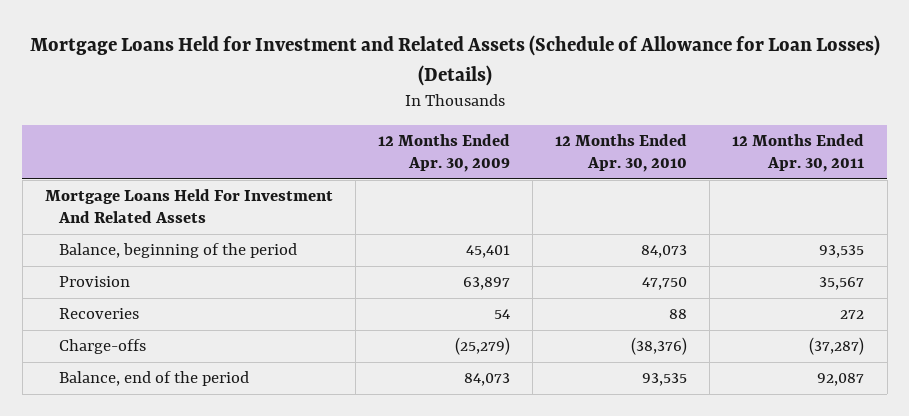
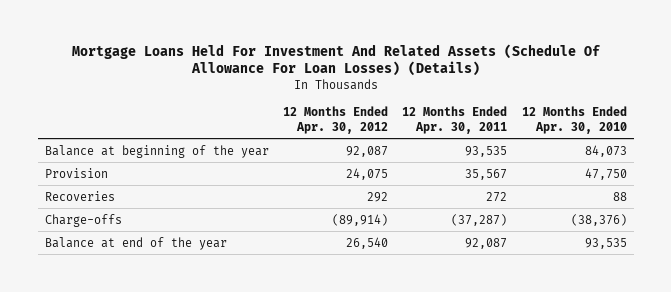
[29,35,880,86] Mortgage Loans Held for Investment and Related Assets (Schedule of Allowance for Loan Losses) (Details) -> [71,43,600,77] Mortgage Loans Held For Investment And Related Assets (Schedule Of Allowance For Loan Losses) (Details)
[378,134,511,173] 12 Months Ended Apr. 30, 2009 -> none
none -> [283,105,389,134] 12 Months Ended Apr. 30, 2012
[44,189,333,224] Mortgage Loans Held For Investment And Related Assets -> none
[58,243,297,259] Balance, beginning of the period -> [44,144,269,158] Balance at beginning of the year
[58,371,249,387] Balance, end of the period -> [44,236,227,250] Balance at end of the year

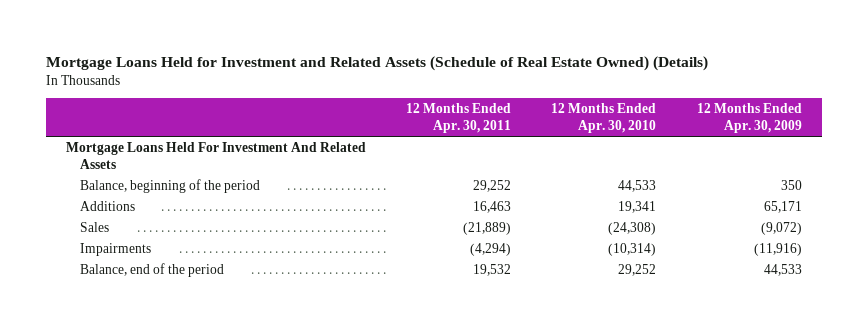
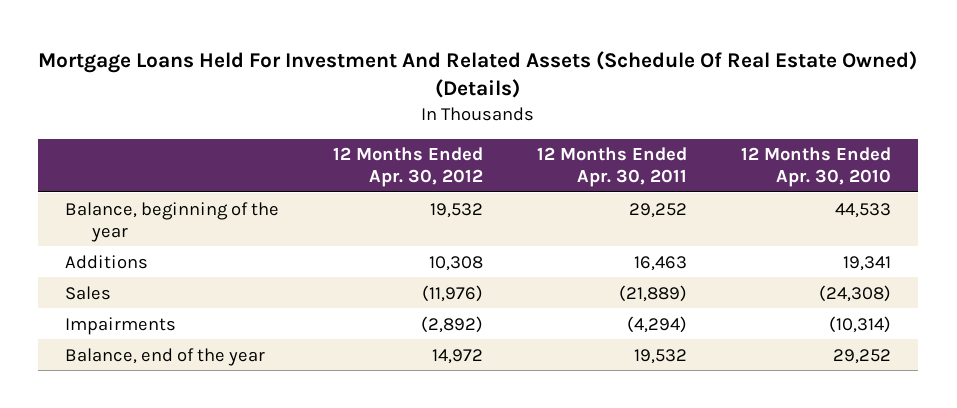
[45,55,708,71] Mortgage Loans Held for Investment and Related Assets (Schedule of Real Estate Owned) (Details) -> [38,50,918,99] Mortgage Loans Held For Investment And Related Assets (Schedule Of Real Estate Owned) (Details)
[696,102,802,134] 12 Months Ended Apr. 30, 2009 -> none
none -> [333,147,484,188] 12 Months Ended Apr. 30, 2012
[65,141,366,169] Mortgage Loans Held For Investment And Related Assets -> none
[79,178,260,193] Balance, beginning of the period -> [65,201,280,242] Balance, beginning of the year
[79,262,224,277] Balance, end of the period -> [65,347,266,366] Balance, end of the year

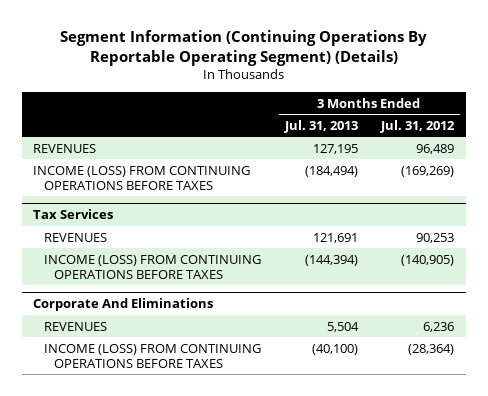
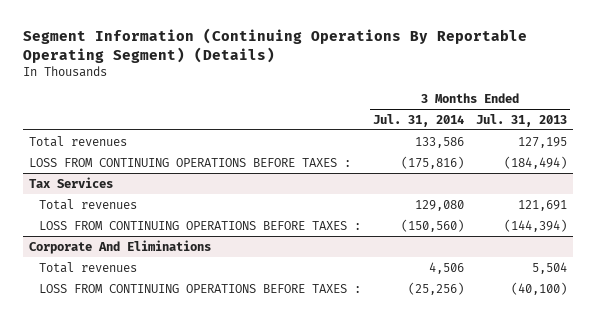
[380,119,456,133] Jul. 31, 2012 -> none
none -> [372,113,464,127] Jul. 31, 2014
[33,143,97,153] REVENUES -> [28,135,127,147] Total revenues
[33,165,251,190] INCOME (LOSS) FROM CONTINUING OPERATIONS BEFORE TAXES -> [28,157,351,167] LOSS FROM CONTINUING OPERATIONS BEFORE TAXES :
[43,232,107,242] REVENUES -> [38,198,137,210] Total revenues
[43,254,261,279] INCOME (LOSS) FROM CONTINUING OPERATIONS BEFORE TAXES -> [38,220,361,230] LOSS FROM CONTINUING OPERATIONS BEFORE TAXES :
[43,321,107,331] REVENUES -> [38,261,137,273] Total revenues
[43,343,261,368] INCOME (LOSS) FROM CONTINUING OPERATIONS BEFORE TAXES -> [38,283,361,293] LOSS FROM CONTINUING OPERATIONS BEFORE TAXES :

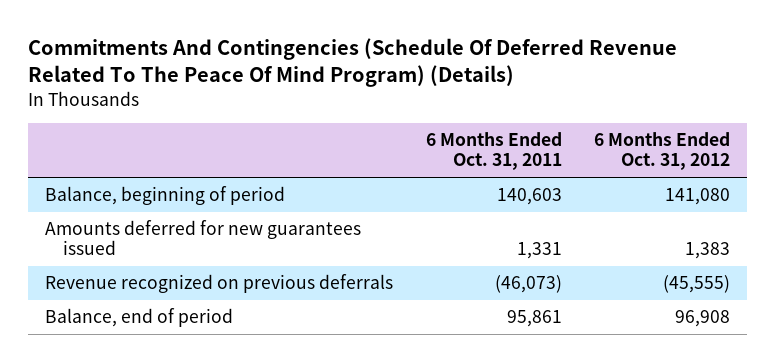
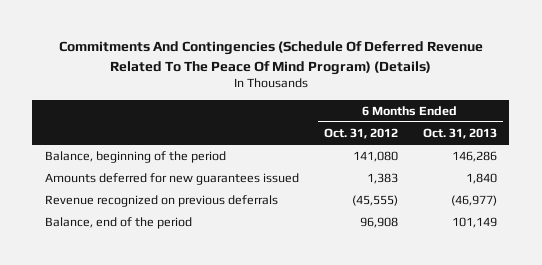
[425,132,562,171] 6 Months Ended Oct. 31, 2011 -> none
none -> [422,128,497,140] Oct. 31, 2013
[44,186,285,206] Balance, beginning of period -> [44,151,226,164] Balance, beginning of the period
[44,308,233,328] Balance, end of period -> [44,217,192,230] Balance, end of the period

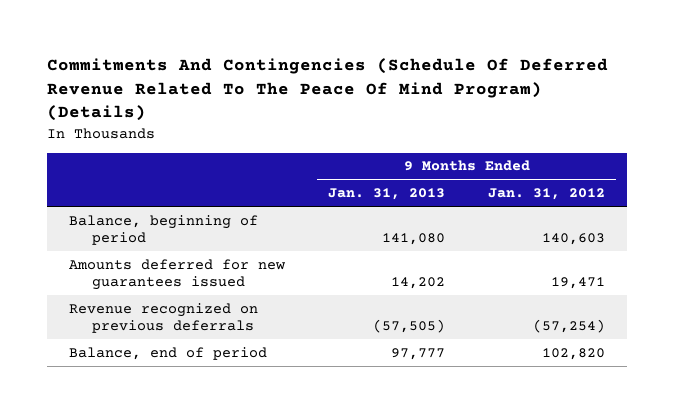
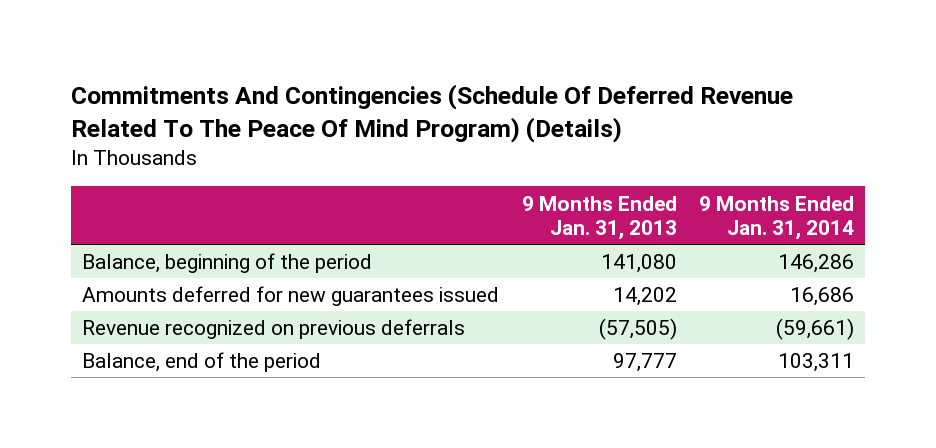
[488,188,606,201] Jan. 31, 2012 -> none
none -> [698,195,854,241] 9 Months Ended Jan. 31, 2014
[68,214,258,246] Balance, beginning of period -> [82,253,373,274] Balance, beginning of the period
[68,346,267,360] Balance, end of period -> [82,352,322,373] Balance, end of the period

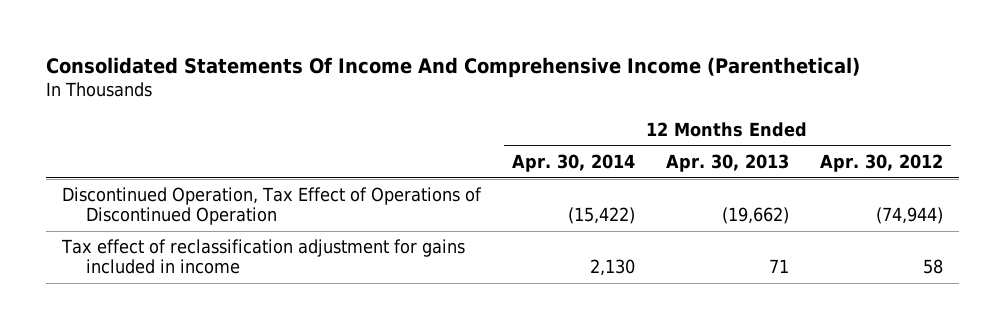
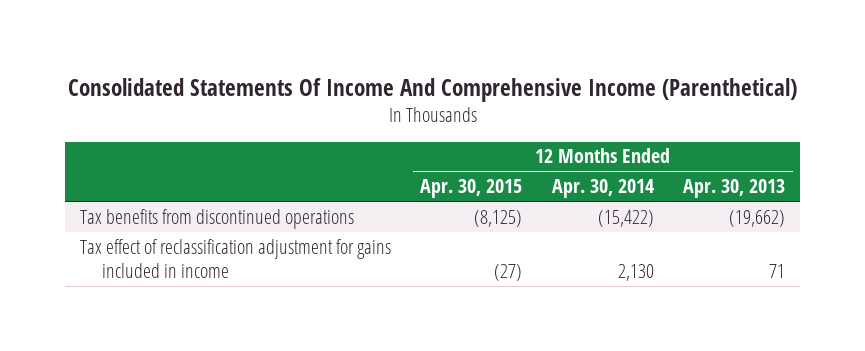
[820,154,944,173] Apr. 30, 2012 -> none
none -> [420,179,523,199] Apr. 30, 2015
[61,187,482,226] Discontinued Operation, Tax Effect of Operations of Discontinued Operation -> [79,208,354,229] Tax benefits from discontinued operations

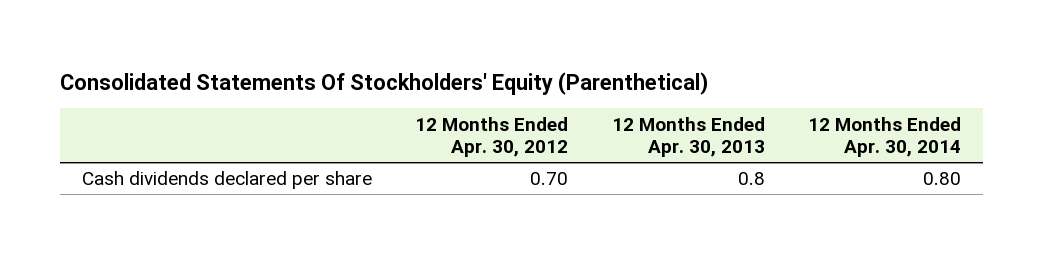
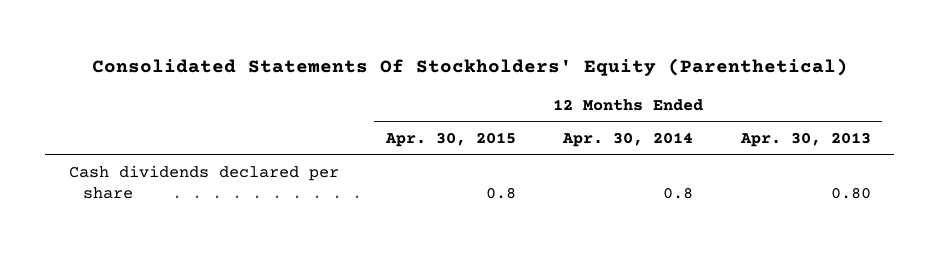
[415,116,569,158] 12 Months Ended Apr. 30, 2012 -> none
none -> [385,132,517,148] Apr. 30, 2015
[737,172,765,186] 0.8 -> [830,187,871,200] 0.80
[923,172,962,186] 0.80 -> [663,187,694,200] 0.8

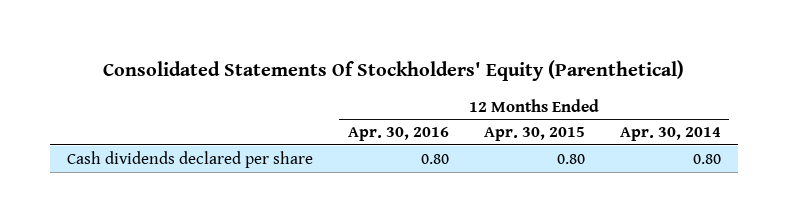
[739,132,871,148] Apr. 30, 2013 -> none
none -> [348,127,450,142] Apr. 30, 2016
[486,187,517,200] 0.8 -> [556,154,585,165] 0.80
[663,187,694,200] 0.8 -> [692,154,721,165] 0.80

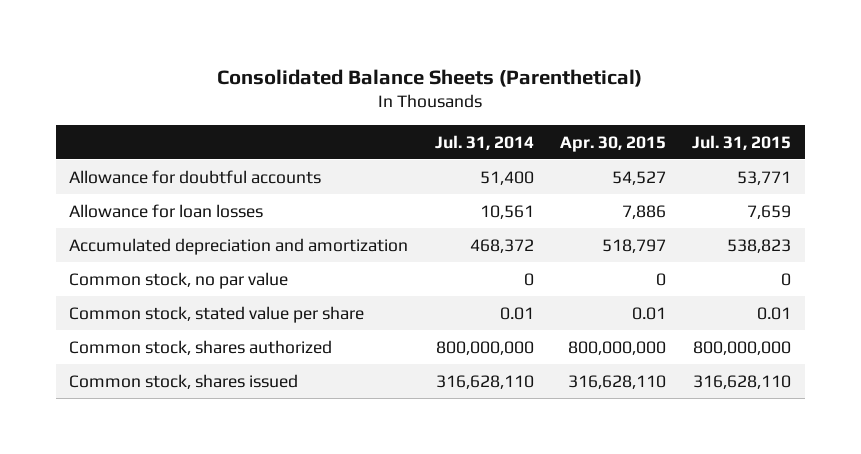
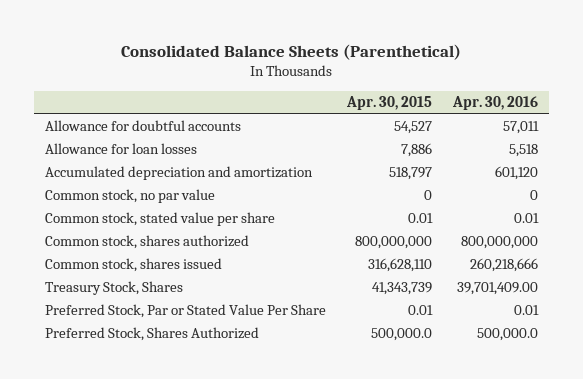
[434,134,534,150] Jul. 31, 2014 -> none
[692,134,792,150] Jul. 31, 2015 -> none
none -> [452,96,539,111] Apr. 30, 2016
none -> [44,281,183,296] Treasury Stock, Shares
none -> [44,304,326,319] Preferred Stock, Par or Stated Value Per Share
none -> [44,327,259,342] Preferred Stock, Shares Authorized

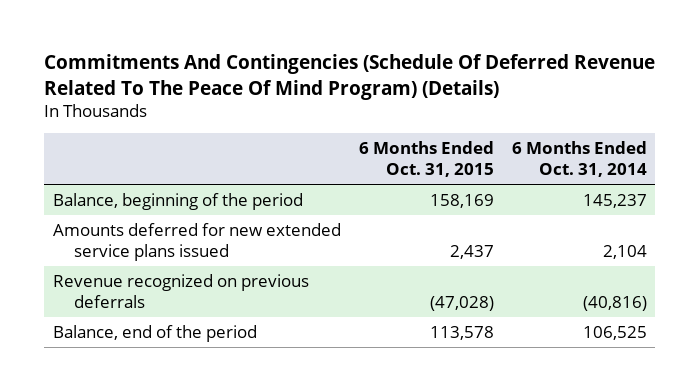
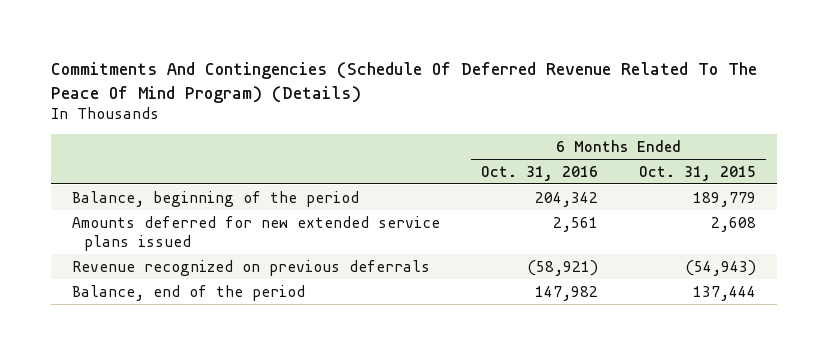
[511,140,647,177] 6 Months Ended Oct. 31, 2014 -> none
none -> [480,165,598,181] Oct. 31, 2016
[429,193,494,208] 158,169 -> [693,191,757,207] 189,779
[449,244,494,259] 2,437 -> [711,216,757,232] 2,608
[429,295,494,311] (47,028) -> [685,259,757,276] (54,943)
[429,325,494,340] 113,578 -> [693,285,757,301] 137,444

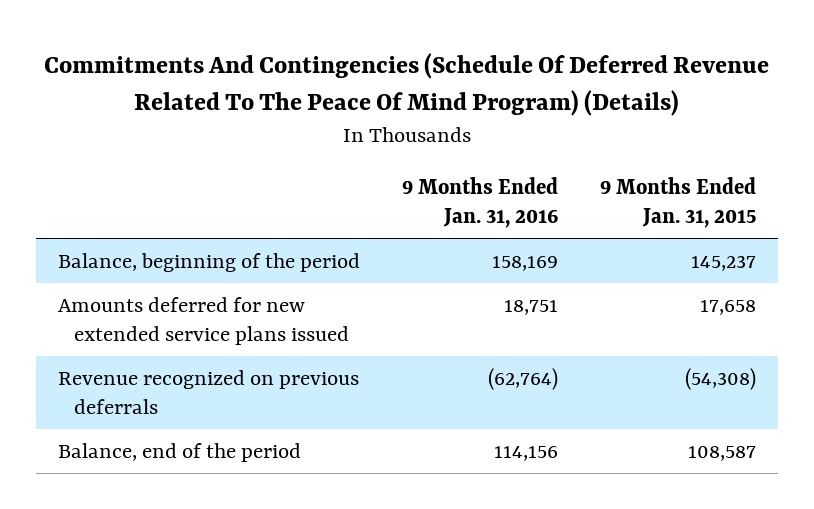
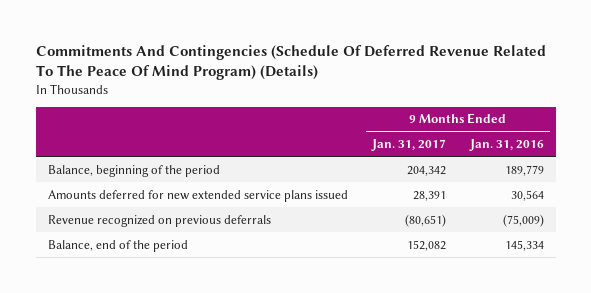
[600,177,757,229] 9 Months Ended Jan. 31, 2015 -> none
none -> [370,139,446,152] Jan. 31, 2017
[492,255,559,271] 158,169 -> [504,164,544,176] 189,779
[504,299,559,315] 18,751 -> [510,189,544,201] 30,564
[488,367,559,390] (62,764) -> [502,213,544,227] (75,009)
[494,445,559,461] 114,156 -> [504,239,544,251] 145,334

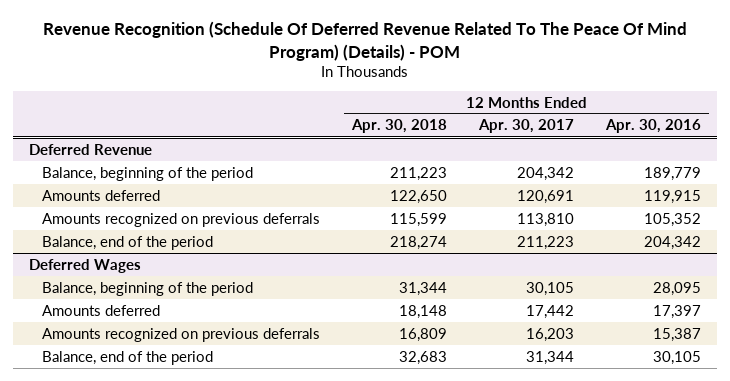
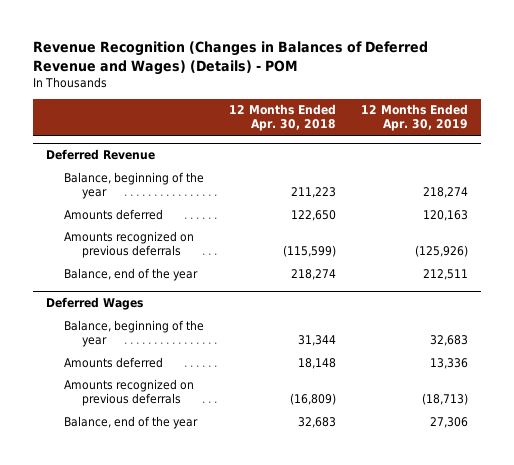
[43,21,688,61] Revenue Recognition (Schedule Of Deferred Revenue Related To The Peace Of Mind Program) (Details) - POM -> [33,41,429,75] Revenue Recognition (Changes in Balances of Deferred Revenue and Wages) (Details) - POM
[478,119,575,134] Apr. 30, 2017 -> none
[605,119,702,134] Apr. 30, 2016 -> none
none -> [361,104,469,132] 12 Months Ended Apr. 30, 2019
[42,166,254,181] Balance, beginning of the period -> [64,171,205,199] Balance, beginning of the year
[390,212,448,227] 115,599 -> [283,244,337,257] (115,599)
[42,235,214,250] Balance, end of the period -> [64,267,199,281] Balance, end of the year
[42,281,254,296] Balance, beginning of the period -> [64,319,205,347] Balance, beginning of the year
[399,327,448,342] 16,809 -> [290,392,337,405] (16,809)
[42,350,214,365] Balance, end of the period -> [64,415,199,429] Balance, end of the year

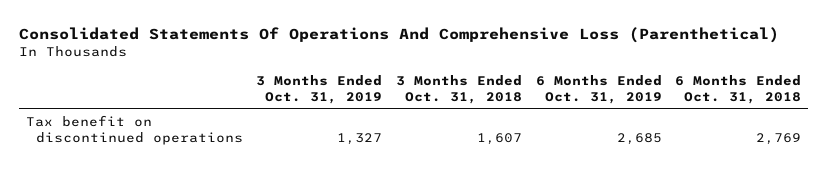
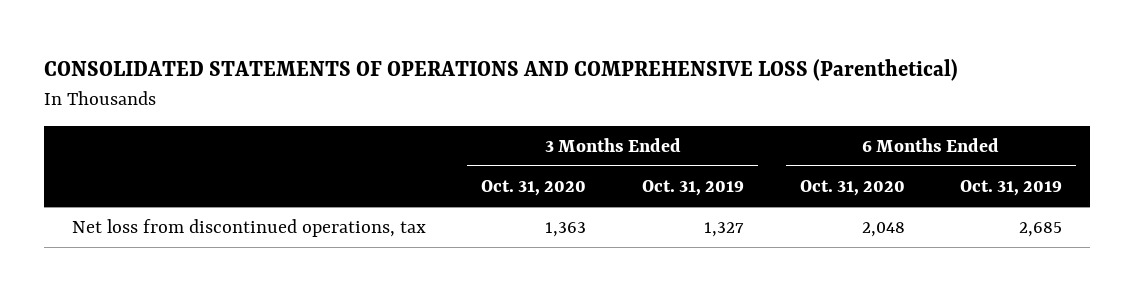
[19,27,780,44] Consolidated Statements Of Operations And Comprehensive Loss (Parenthetical) -> [43,59,958,82] CONSOLIDATED STATEMENTS OF OPERATIONS AND COMPREHENSIVE LOSS (Parenthetical)
[395,75,522,105] 3 Months Ended Oct. 31, 2018 -> none
[675,75,802,105] 6 Months Ended Oct. 31, 2018 -> none
none -> [481,179,587,196] Oct. 31, 2020
none -> [799,179,905,196] Oct. 31, 2020
[26,115,243,146] Tax benefit on discontinued operations -> [71,219,426,238] Net loss from discontinued operations, tax

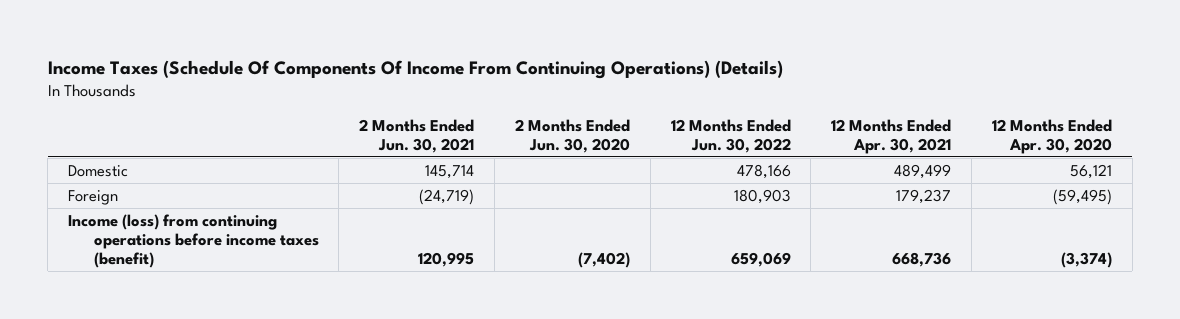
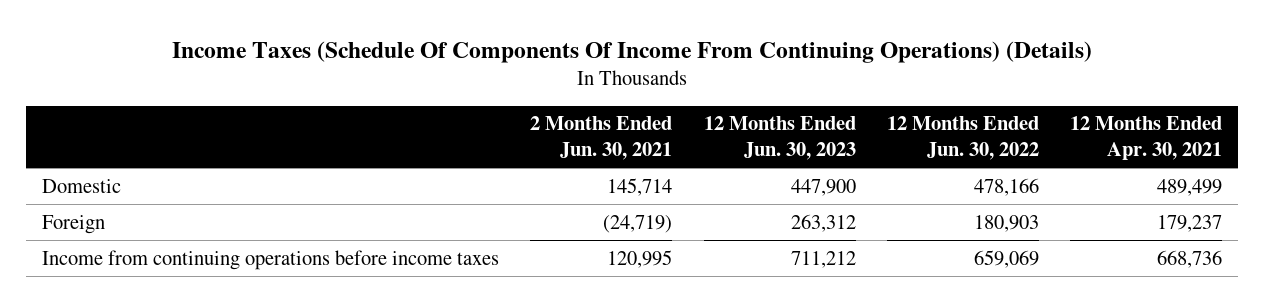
[514,118,630,153] 2 Months Ended Jun. 30, 2020 -> none
[992,118,1113,154] 12 Months Ended Apr. 30, 2020 -> none
none -> [703,116,856,160] 12 Months Ended Jun. 30, 2023
[68,213,319,269] Income (loss) from continuing operations before income taxes (benefit) -> [41,249,499,270] Income from continuing operations before income taxes

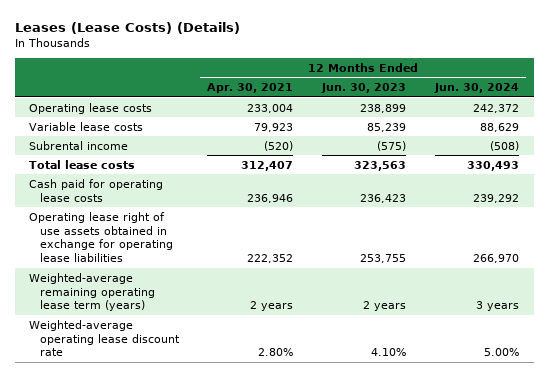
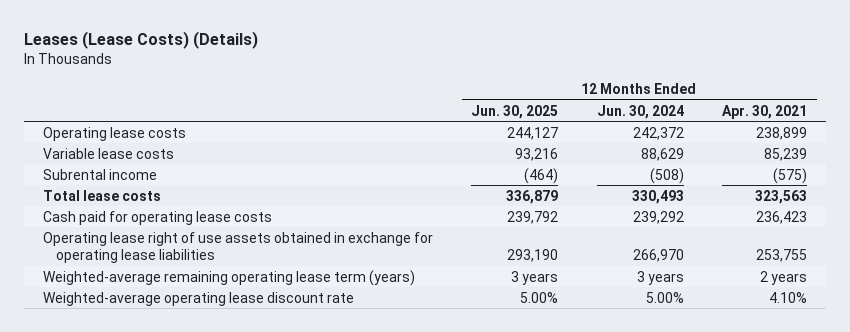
[321,83,407,94] Jun. 30, 2023 -> none
none -> [471,104,559,119] Jun. 30, 2025
[247,103,294,113] 233,004 -> [756,126,808,140] 238,899
[254,122,294,132] 79,923 -> [764,147,808,161] 85,239
[264,140,294,151] (520) -> [773,167,808,184] (575)
[241,160,294,171] 312,407 -> [755,189,808,204] 323,563
[247,193,294,203] 236,946 -> [756,210,808,224] 236,423
[247,254,294,264] 222,352 -> [756,248,808,262] 253,755
[258,348,294,357] 2.80% -> [769,291,808,303] 4.10%

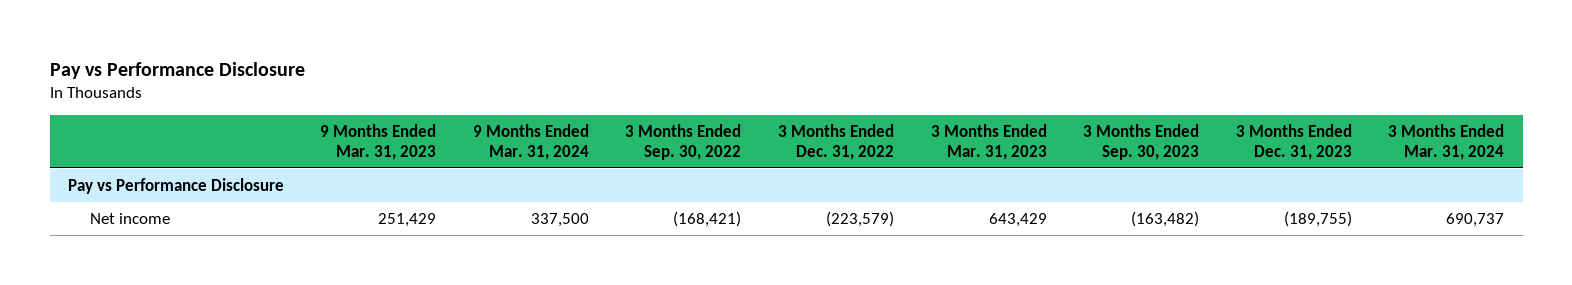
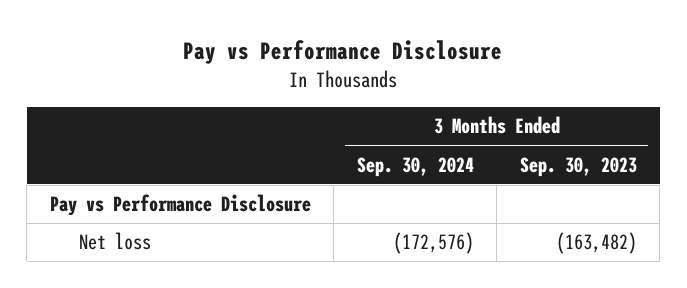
[320,124,437,160] 9 Months Ended Mar. 31, 2023 -> none
[472,124,589,160] 9 Months Ended Mar. 31, 2024 -> none
[625,124,742,160] 3 Months Ended Sep. 30, 2022 -> none
[778,124,895,160] 3 Months Ended Dec. 31, 2022 -> none
[930,124,1047,160] 3 Months Ended Mar. 31, 2023 -> none
[1235,124,1352,160] 3 Months Ended Dec. 31, 2023 -> none
[1388,124,1505,160] 3 Months Ended Mar. 31, 2024 -> none
none -> [356,156,474,177] Sep. 30, 2024
[89,212,170,224] Net income -> [78,232,151,251] Net loss

